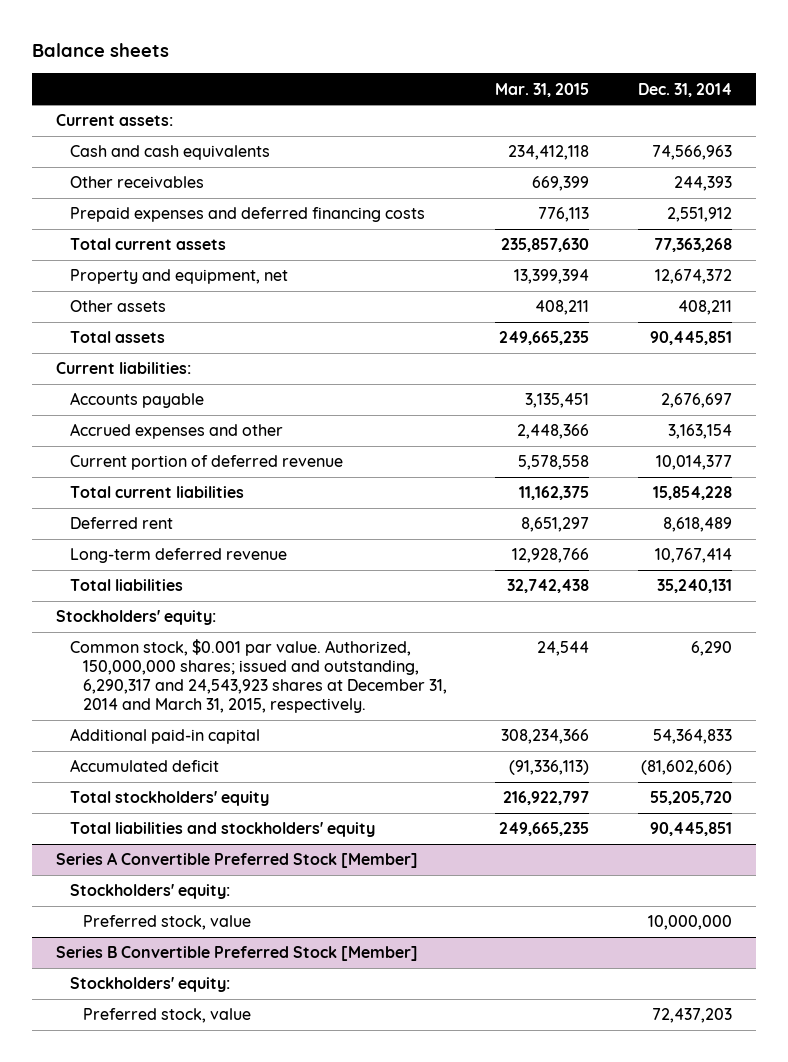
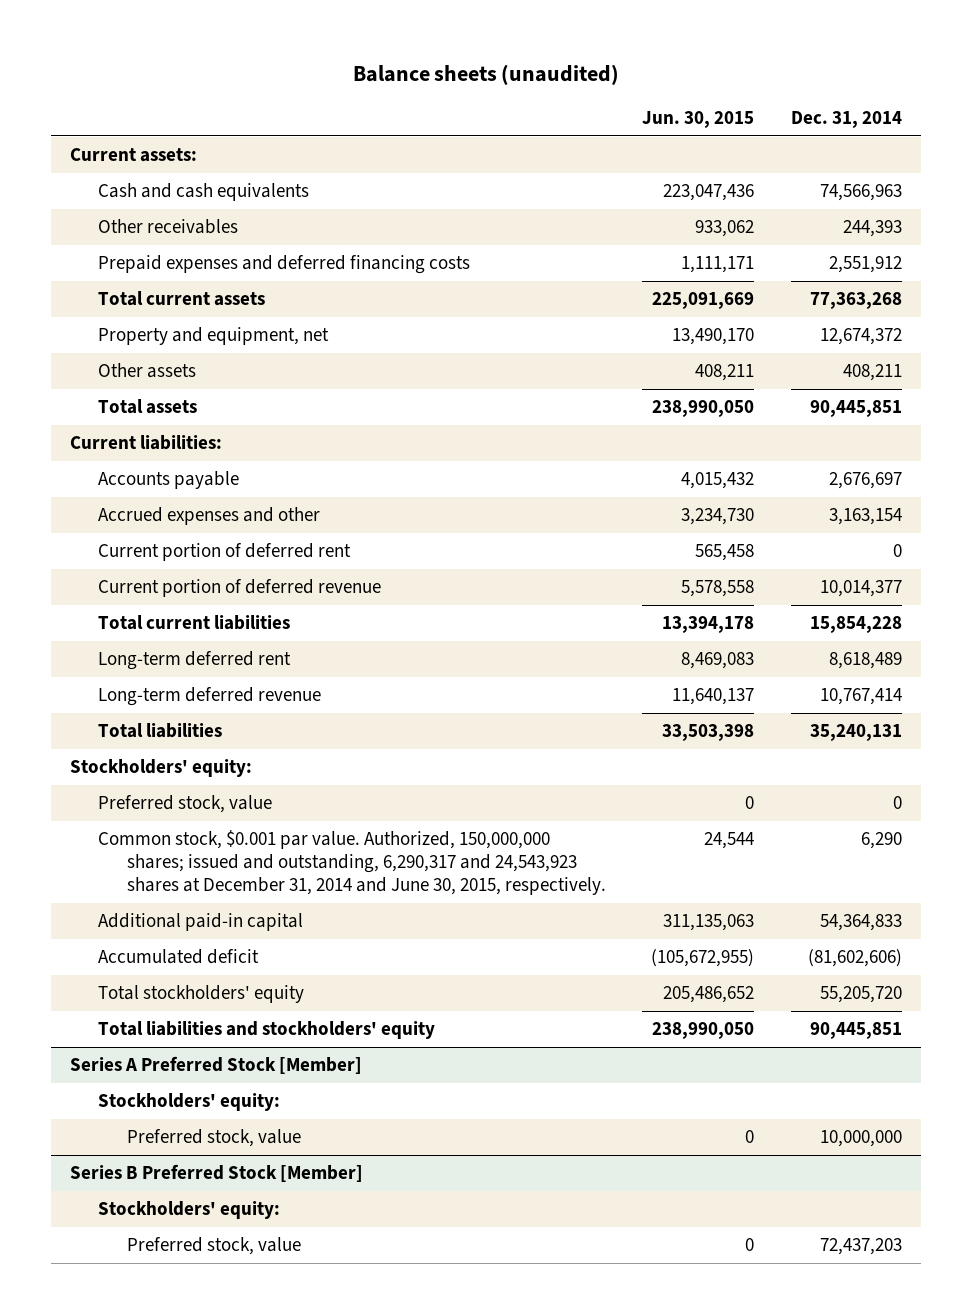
[31,43,169,58] Balance sheets -> [353,63,620,85] Balance sheets (unaudited)
[495,82,590,97] Mar. 31, 2015 -> none
none -> [642,111,755,129] Jun. 30, 2015
none -> [98,543,352,562] Current portion of deferred rent
[69,517,173,530] Deferred rent -> [98,651,292,671] Long-term deferred rent
none -> [98,795,273,814] Preferred stock, value
[69,639,448,713] Common stock, $0.001 par value. Authorized, 150,000,000 shares; issued and outstanding, 6,290,317 and 24,543,923 shares at December 31, 2014 and March 31, 2015, respectively. -> [98,830,606,896] Common stock, $0.001 par value. Authorized, 150,000,000 shares; issued and outstanding, 6,290,317 and 24,543,923 shares at December 31, 2014 and June 30, 2015, respectively.
[56,852,419,869] Series A Convertible Preferred Stock [Member] -> [69,1056,362,1075] Series A Preferred Stock [Member]
[56,946,419,962] Series B Convertible Preferred Stock [Member] -> [69,1164,363,1183] Series B Preferred Stock [Member]

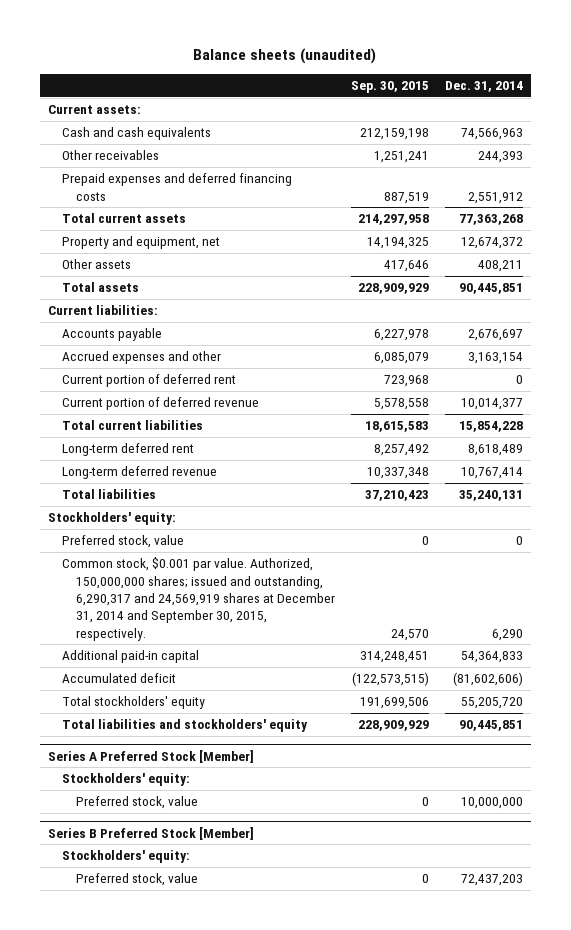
[642,111,755,129] Jun. 30, 2015 -> none
none -> [351,81,430,94] Sep. 30, 2015
[98,830,606,896] Common stock, $0.001 par value. Authorized, 150,000,000 shares; issued and outstanding, 6,290,317 and 24,543,923 shares at December 31, 2014 and June 30, 2015, respectively. -> [61,557,336,641] Common stock, $0.001 par value. Authorized, 150,000,000 shares; issued and outstanding, 6,290,317 and 24,569,919 shares at December 31, 2014 and September 30, 2015, respectively.

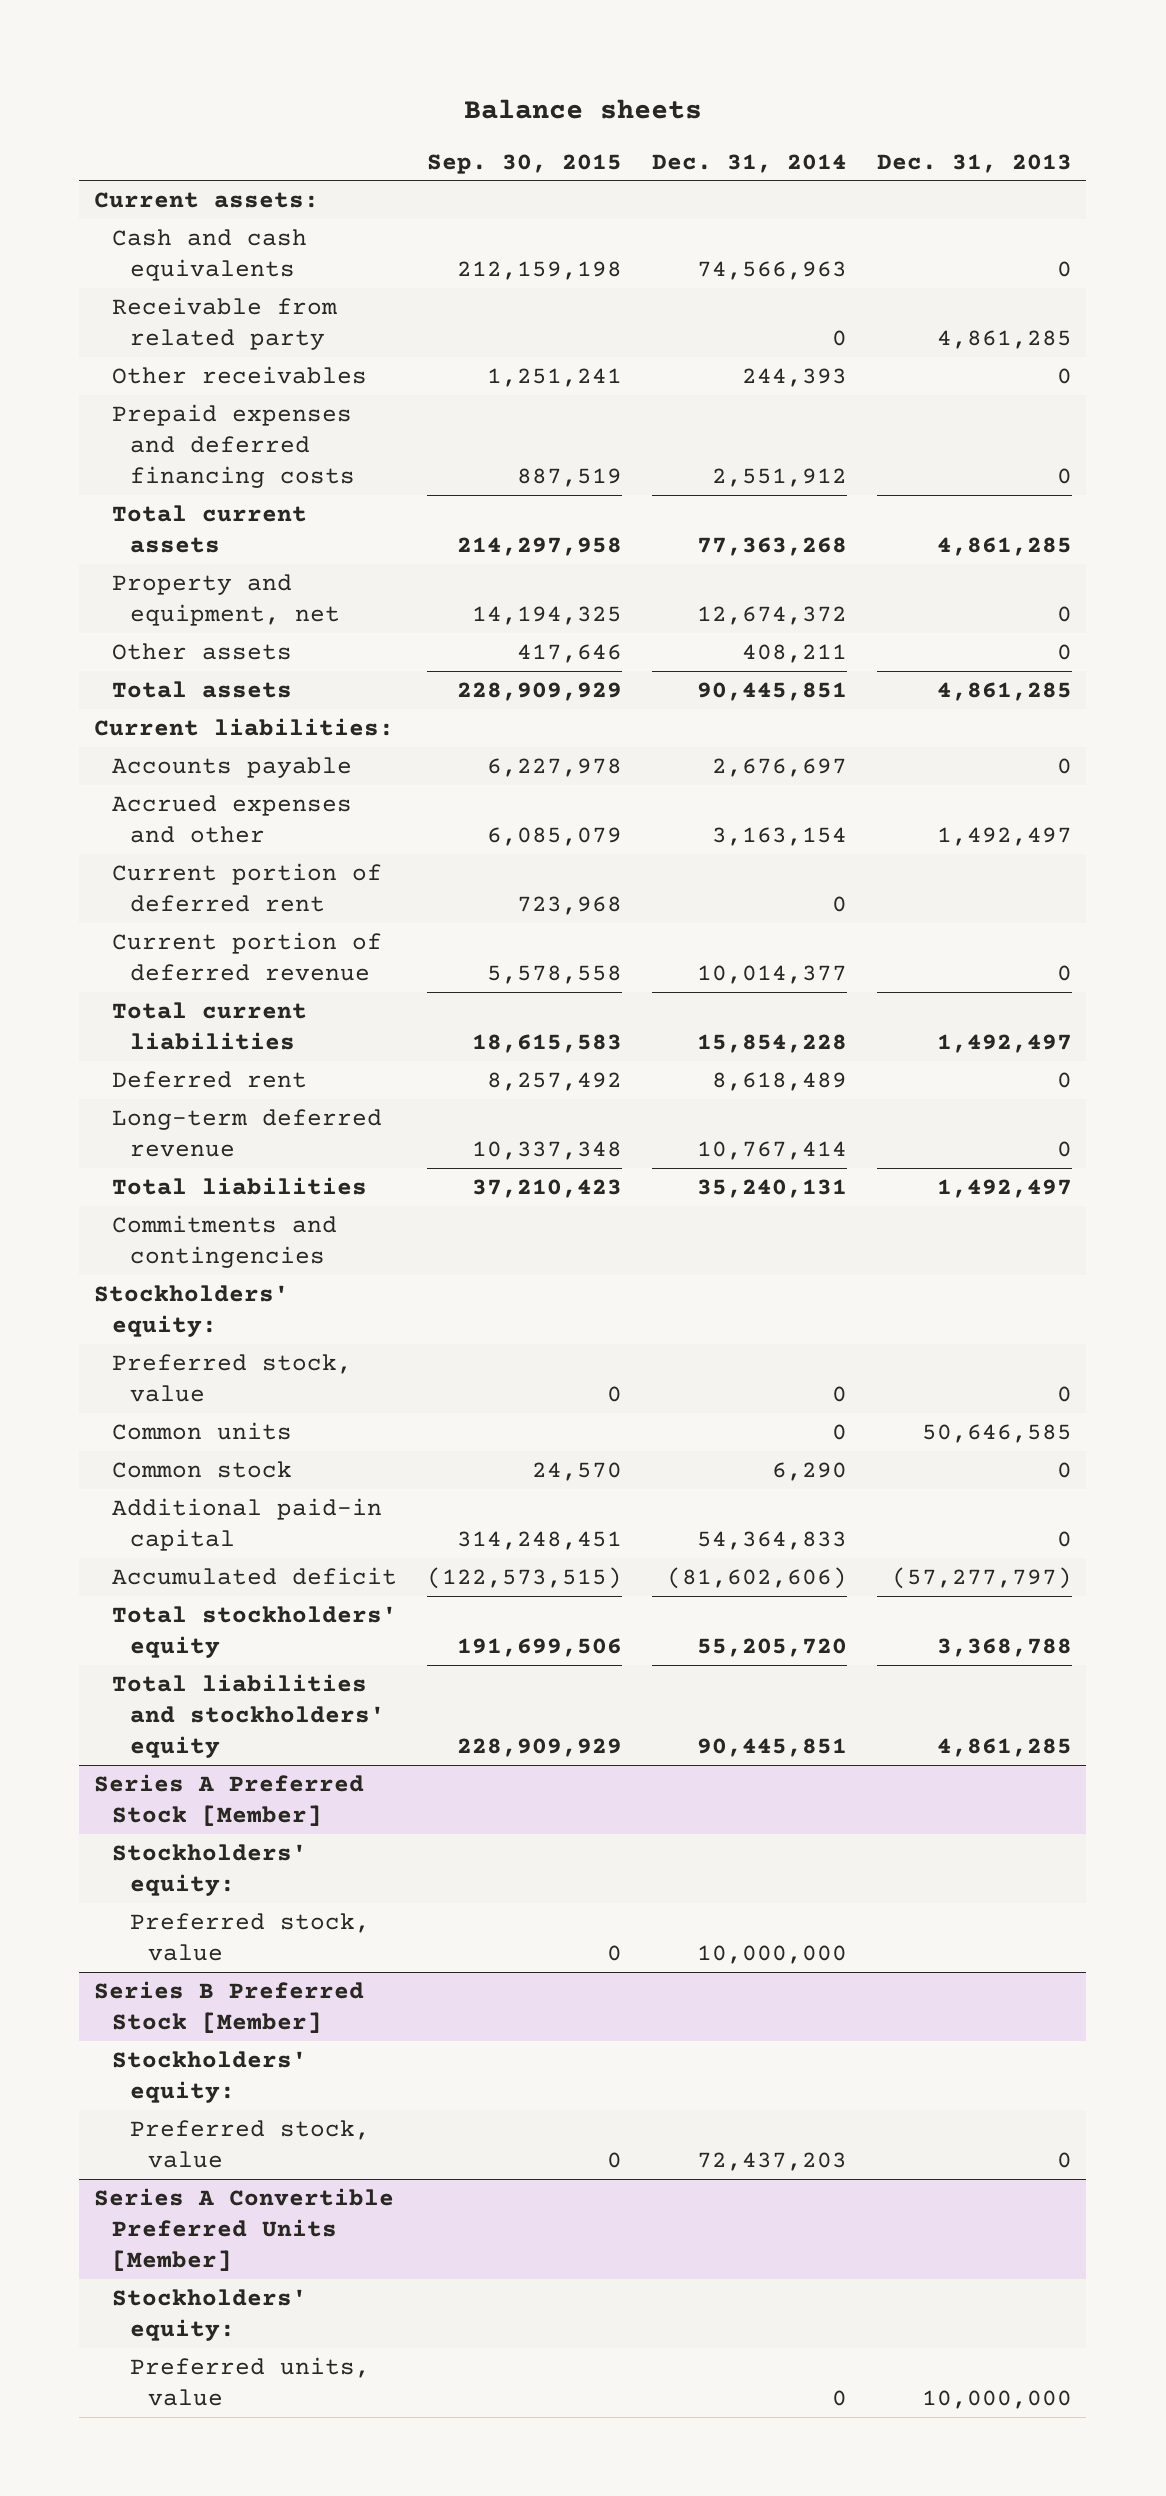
[193,48,377,65] Balance sheets (unaudited) -> [463,98,702,119] Balance sheets
none -> [876,153,1072,173] Dec. 31, 2013
none -> [111,297,337,351] Receivable from related party
[61,443,194,457] Long-term deferred rent -> [111,1071,307,1089] Deferred rent
none -> [111,1215,337,1269] Commitments and contingencies
none -> [111,1422,292,1441] Common units
[61,557,336,641] Common stock, $0.001 par value. Authorized, 150,000,000 shares; issued and outstanding, 6,290,317 and 24,569,919 shares at December 31, 2014 and September 30, 2015, respectively. -> [111,1461,292,1479] Common stock
none -> [94,2188,395,2272] Series A Convertible Preferred Units [Member]
none -> [111,2289,307,2342] Stockholders' equity:
none -> [129,2357,370,2407] Preferred units, value

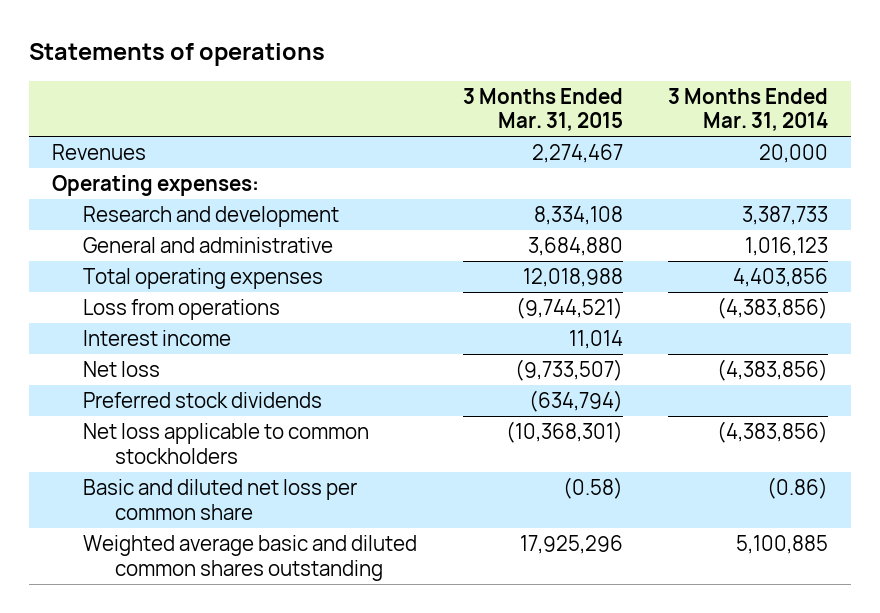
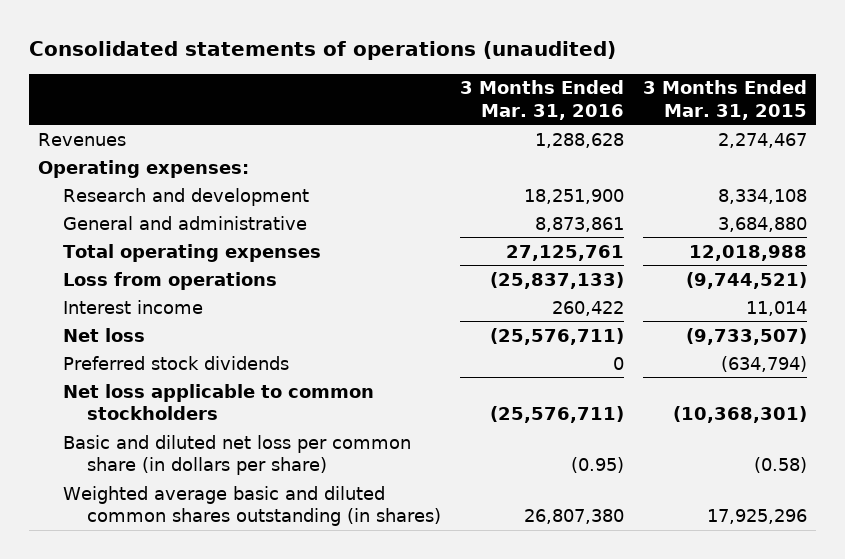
[28,43,325,67] Statements of operations -> [28,41,616,61] Consolidated statements of operations (unaudited)
[668,87,829,132] 3 Months Ended Mar. 31, 2014 -> none
none -> [460,80,625,120] 3 Months Ended Mar. 31, 2016
[83,478,358,520] Basic and diluted net loss per common share -> [62,434,411,475] Basic and diluted net loss per common share (in dollars per share)
[83,534,418,581] Weighted average basic and diluted common shares outstanding -> [62,485,442,526] Weighted average basic and diluted common shares outstanding (in shares)

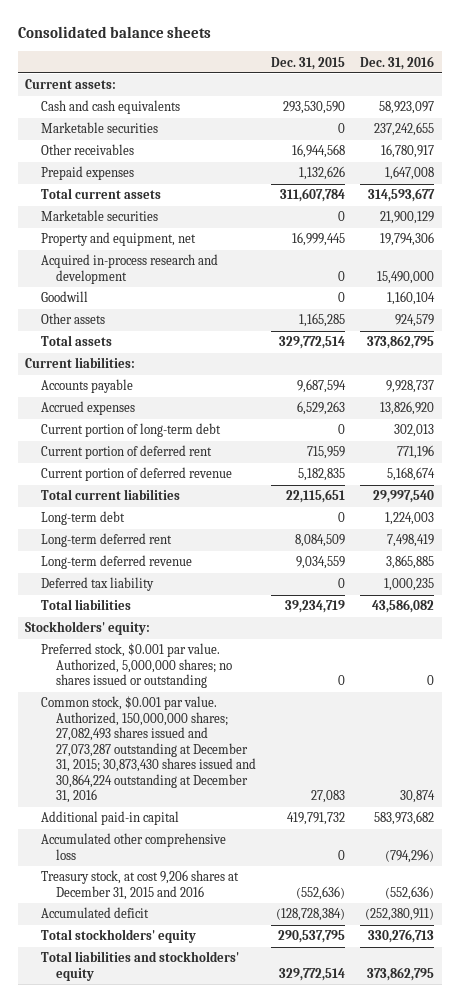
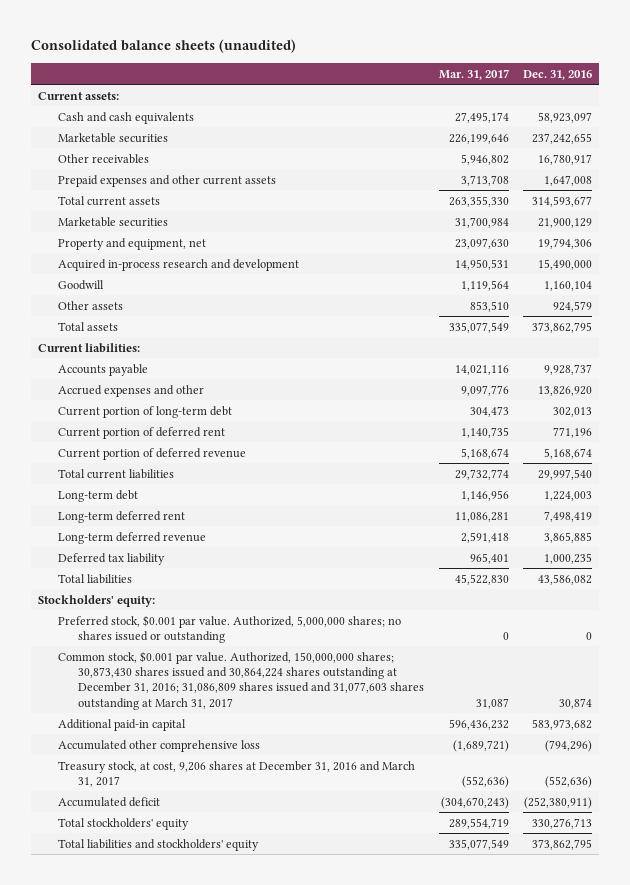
[17,26,211,39] Consolidated balance sheets -> [30,39,296,54] Consolidated balance sheets (unaudited)
[270,56,345,70] Dec. 31, 2015 -> none
none -> [438,68,509,80] Mar. 31, 2017
[40,166,134,181] Prepaid expenses -> [58,174,277,187] Prepaid expenses and other current assets
[40,401,135,416] Accrued expenses -> [58,384,205,397] Accrued expenses and other
[40,696,256,804] Common stock, $0.001 par value. Authorized, 150,000,000 shares; 27,082,493 shares issued and 27,073,287 outstanding at December 31, 2015; 30,873,430 shares issued and 30,864,224 outstanding at December 31, 2016 -> [58,650,425,710] Common stock, $0.001 par value. Authorized, 150,000,000 shares; 30,873,430 shares issued and 30,864,224 shares outstanding at December 31, 2016; 31,086,809 shares issued and 31,077,603 shares outstanding at March 31, 2017
[40,870,239,900] Treasury stock, at cost 9,206 shares at December 31, 2015 and 2016 -> [58,760,416,787] Treasury stock, at cost, 9,206 shares at December 31, 2016 and March 31, 2017

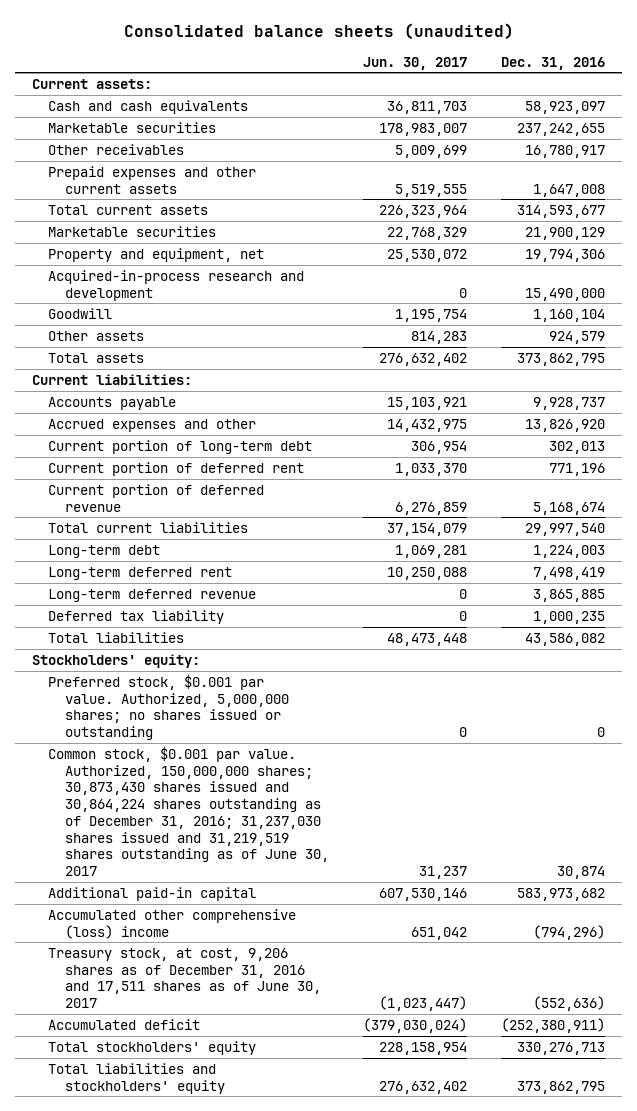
[438,68,509,80] Mar. 31, 2017 -> none
none -> [362,56,467,70] Jun. 30, 2017
[58,258,300,271] Acquired in-process research and development -> [48,269,305,301] Acquired-in-process research and development
[58,650,425,710] Common stock, $0.001 par value. Authorized, 150,000,000 shares; 30,873,430 shares issued and 30,864,224 shares outstanding at December 31, 2016; 31,086,809 shares issued and 31,077,603 shares outstanding at March 31, 2017 -> [48,745,329,876] Common stock, $0.001 par value. Authorized, 150,000,000 shares; 30,873,430 shares issued and 30,864,224 shares outstanding as of December 31, 2016; 31,237,030 shares issued and 31,219,519 shares outstanding as of June 30, 2017
[58,739,261,752] Accumulated other comprehensive loss -> [48,908,297,939] Accumulated other comprehensive (loss) income
[58,760,416,787] Treasury stock, at cost, 9,206 shares at December 31, 2016 and March 31, 2017 -> [48,947,321,1009] Treasury stock, at cost, 9,206 shares as of December 31, 2016 and 17,511 shares as of June 30, 2017

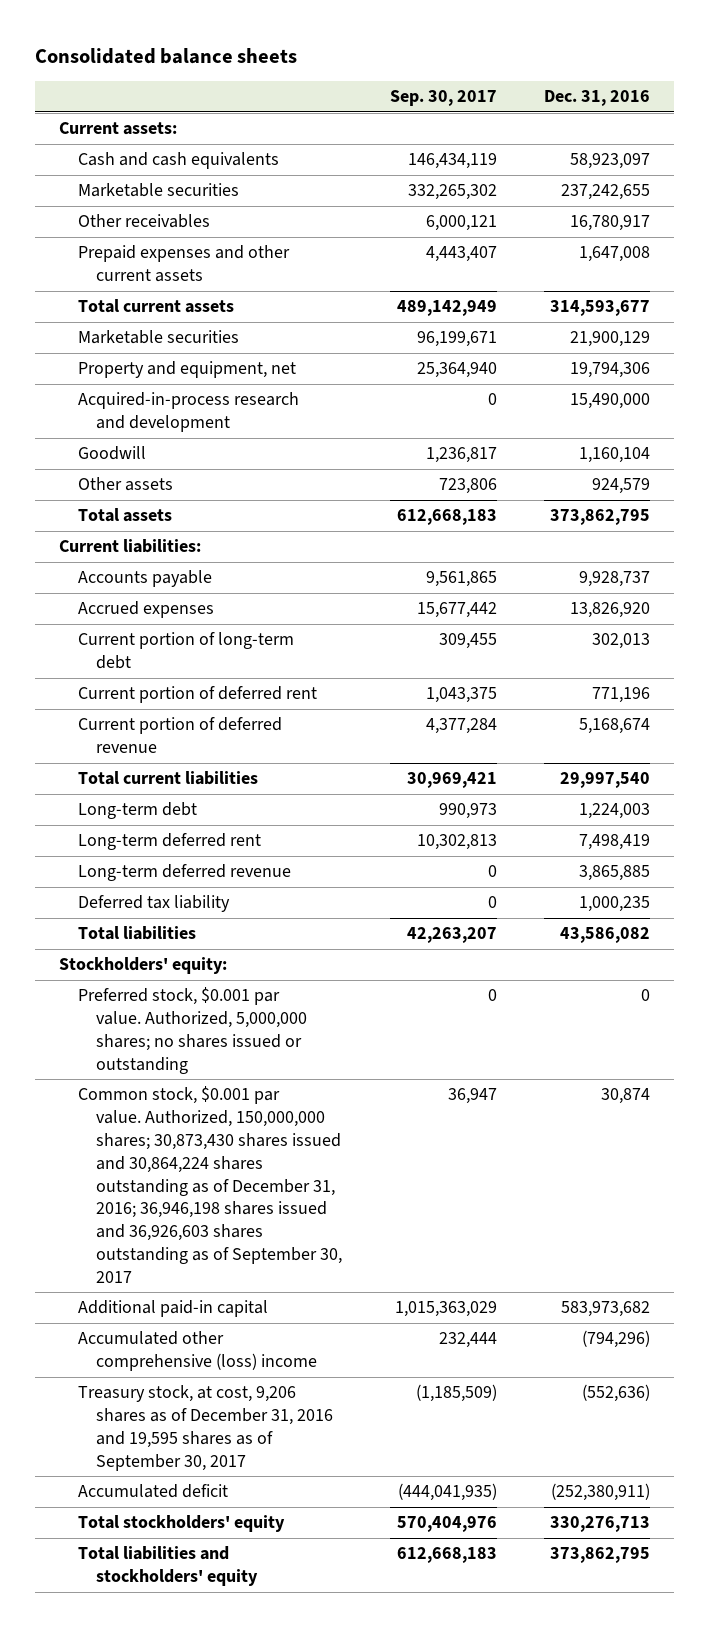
[123,22,514,39] Consolidated balance sheets (unaudited) -> [35,47,298,64] Consolidated balance sheets
[362,56,467,70] Jun. 30, 2017 -> none
none -> [389,90,497,107] Sep. 30, 2017
[48,418,257,432] Accrued expenses and other -> [77,601,214,619] Accrued expenses
[48,745,329,876] Common stock, $0.001 par value. Authorized, 150,000,000 shares; 30,873,430 shares issued and 30,864,224 shares outstanding as of December 31, 2016; 31,237,030 shares issued and 31,219,519 shares outstanding as of June 30, 2017 -> [77,1086,343,1283] Common stock, $0.001 par value. Authorized, 150,000,000 shares; 30,873,430 shares issued and 30,864,224 shares outstanding as of December 31, 2016; 36,946,198 shares issued and 36,926,603 shares outstanding as of September 30, 2017
[48,947,321,1009] Treasury stock, at cost, 9,206 shares as of December 31, 2016 and 17,511 shares as of June 30, 2017 -> [77,1385,334,1471] Treasury stock, at cost, 9,206 shares as of December 31, 2016 and 19,595 shares as of September 30, 2017

